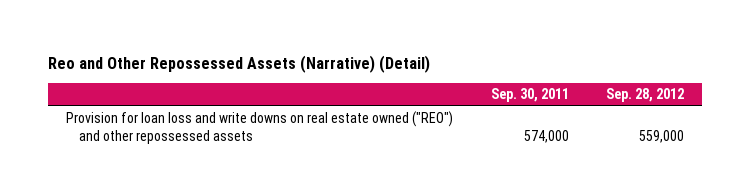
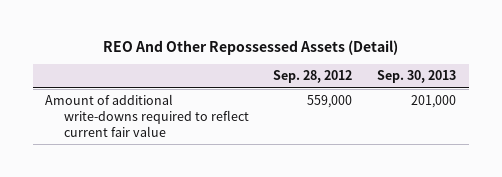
[47,55,430,74] Reo and Other Repossessed Assets (Narrative) (Detail) -> [102,40,398,56] REO And Other Repossessed Assets (Detail)
[490,88,569,103] Sep. 30, 2011 -> none
none -> [377,70,457,84] Sep. 30, 2013
[66,111,454,144] Provision for loan loss and write downs on real estate owned ("REO") and other repossessed assets -> [45,94,249,137] Amount of additional write-downs required to reflect current fair value

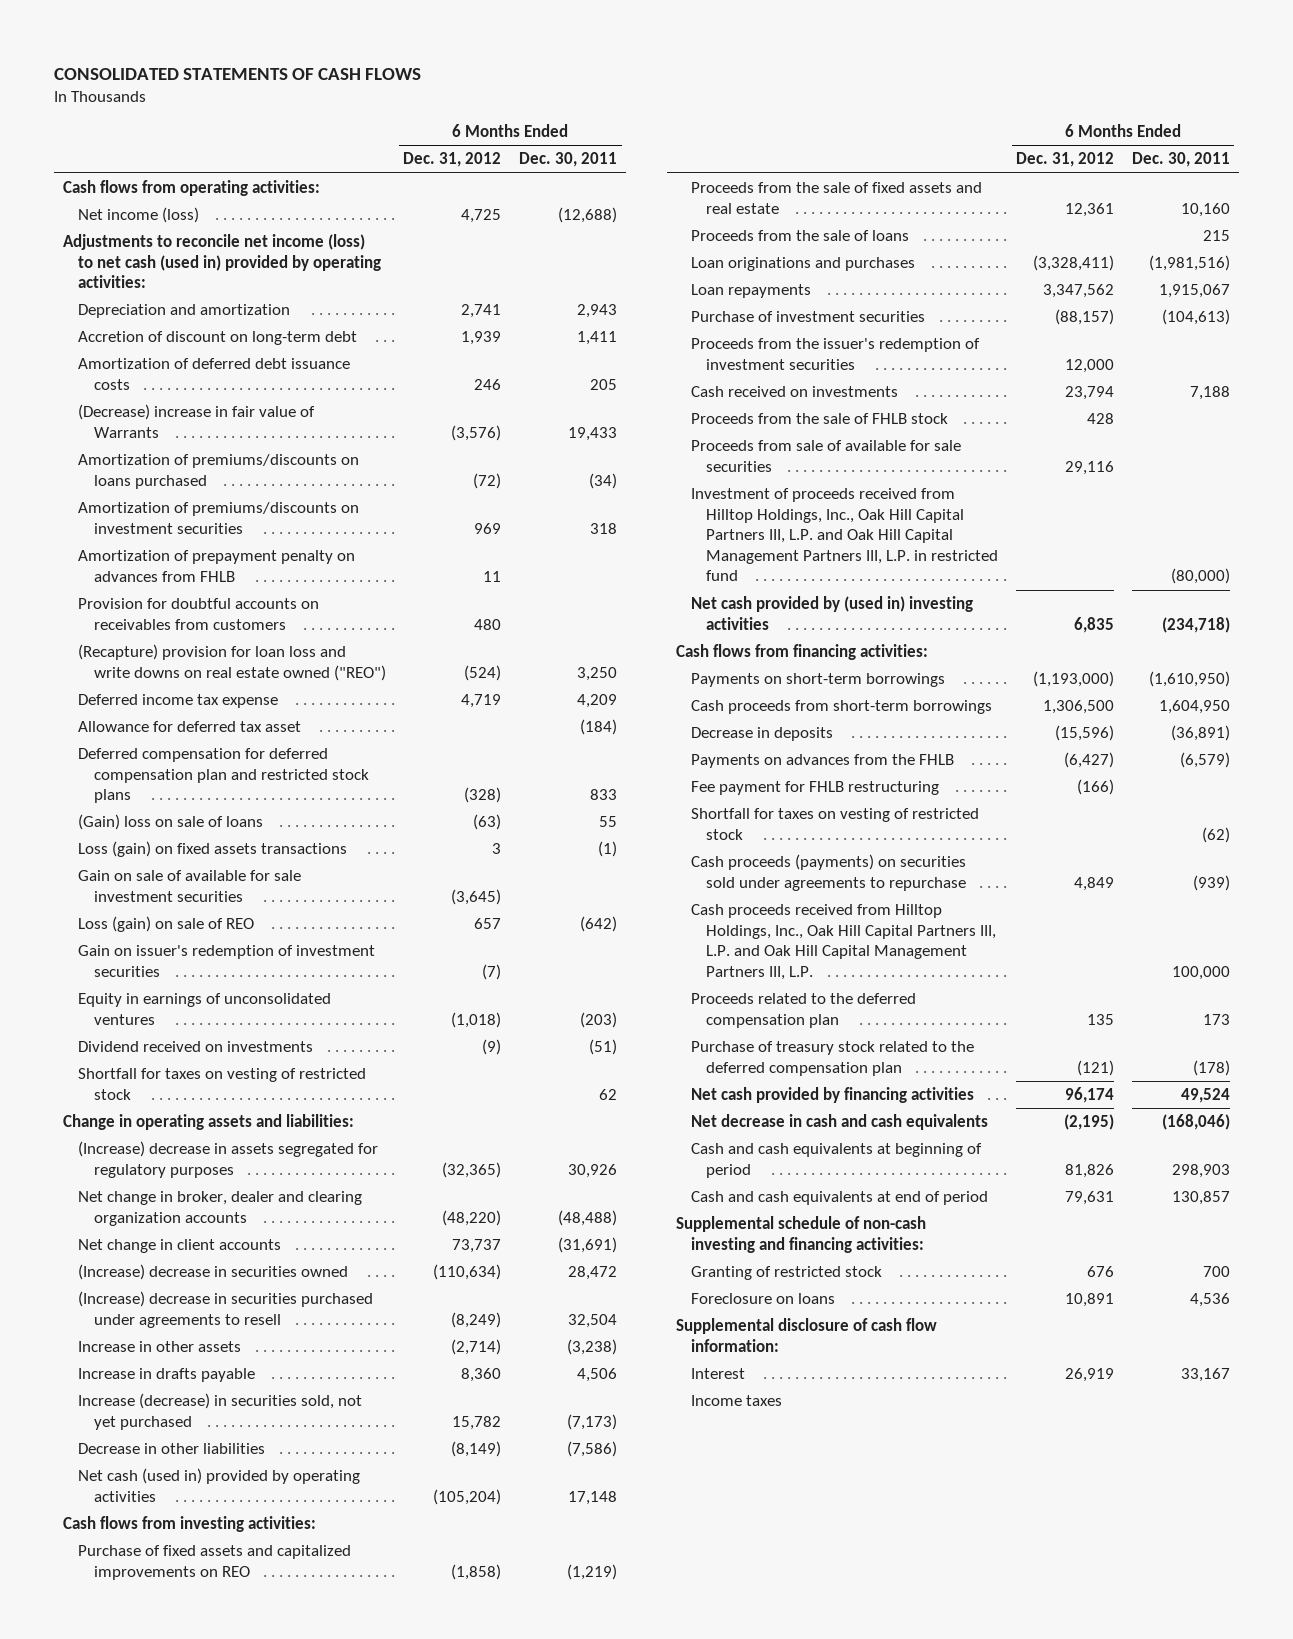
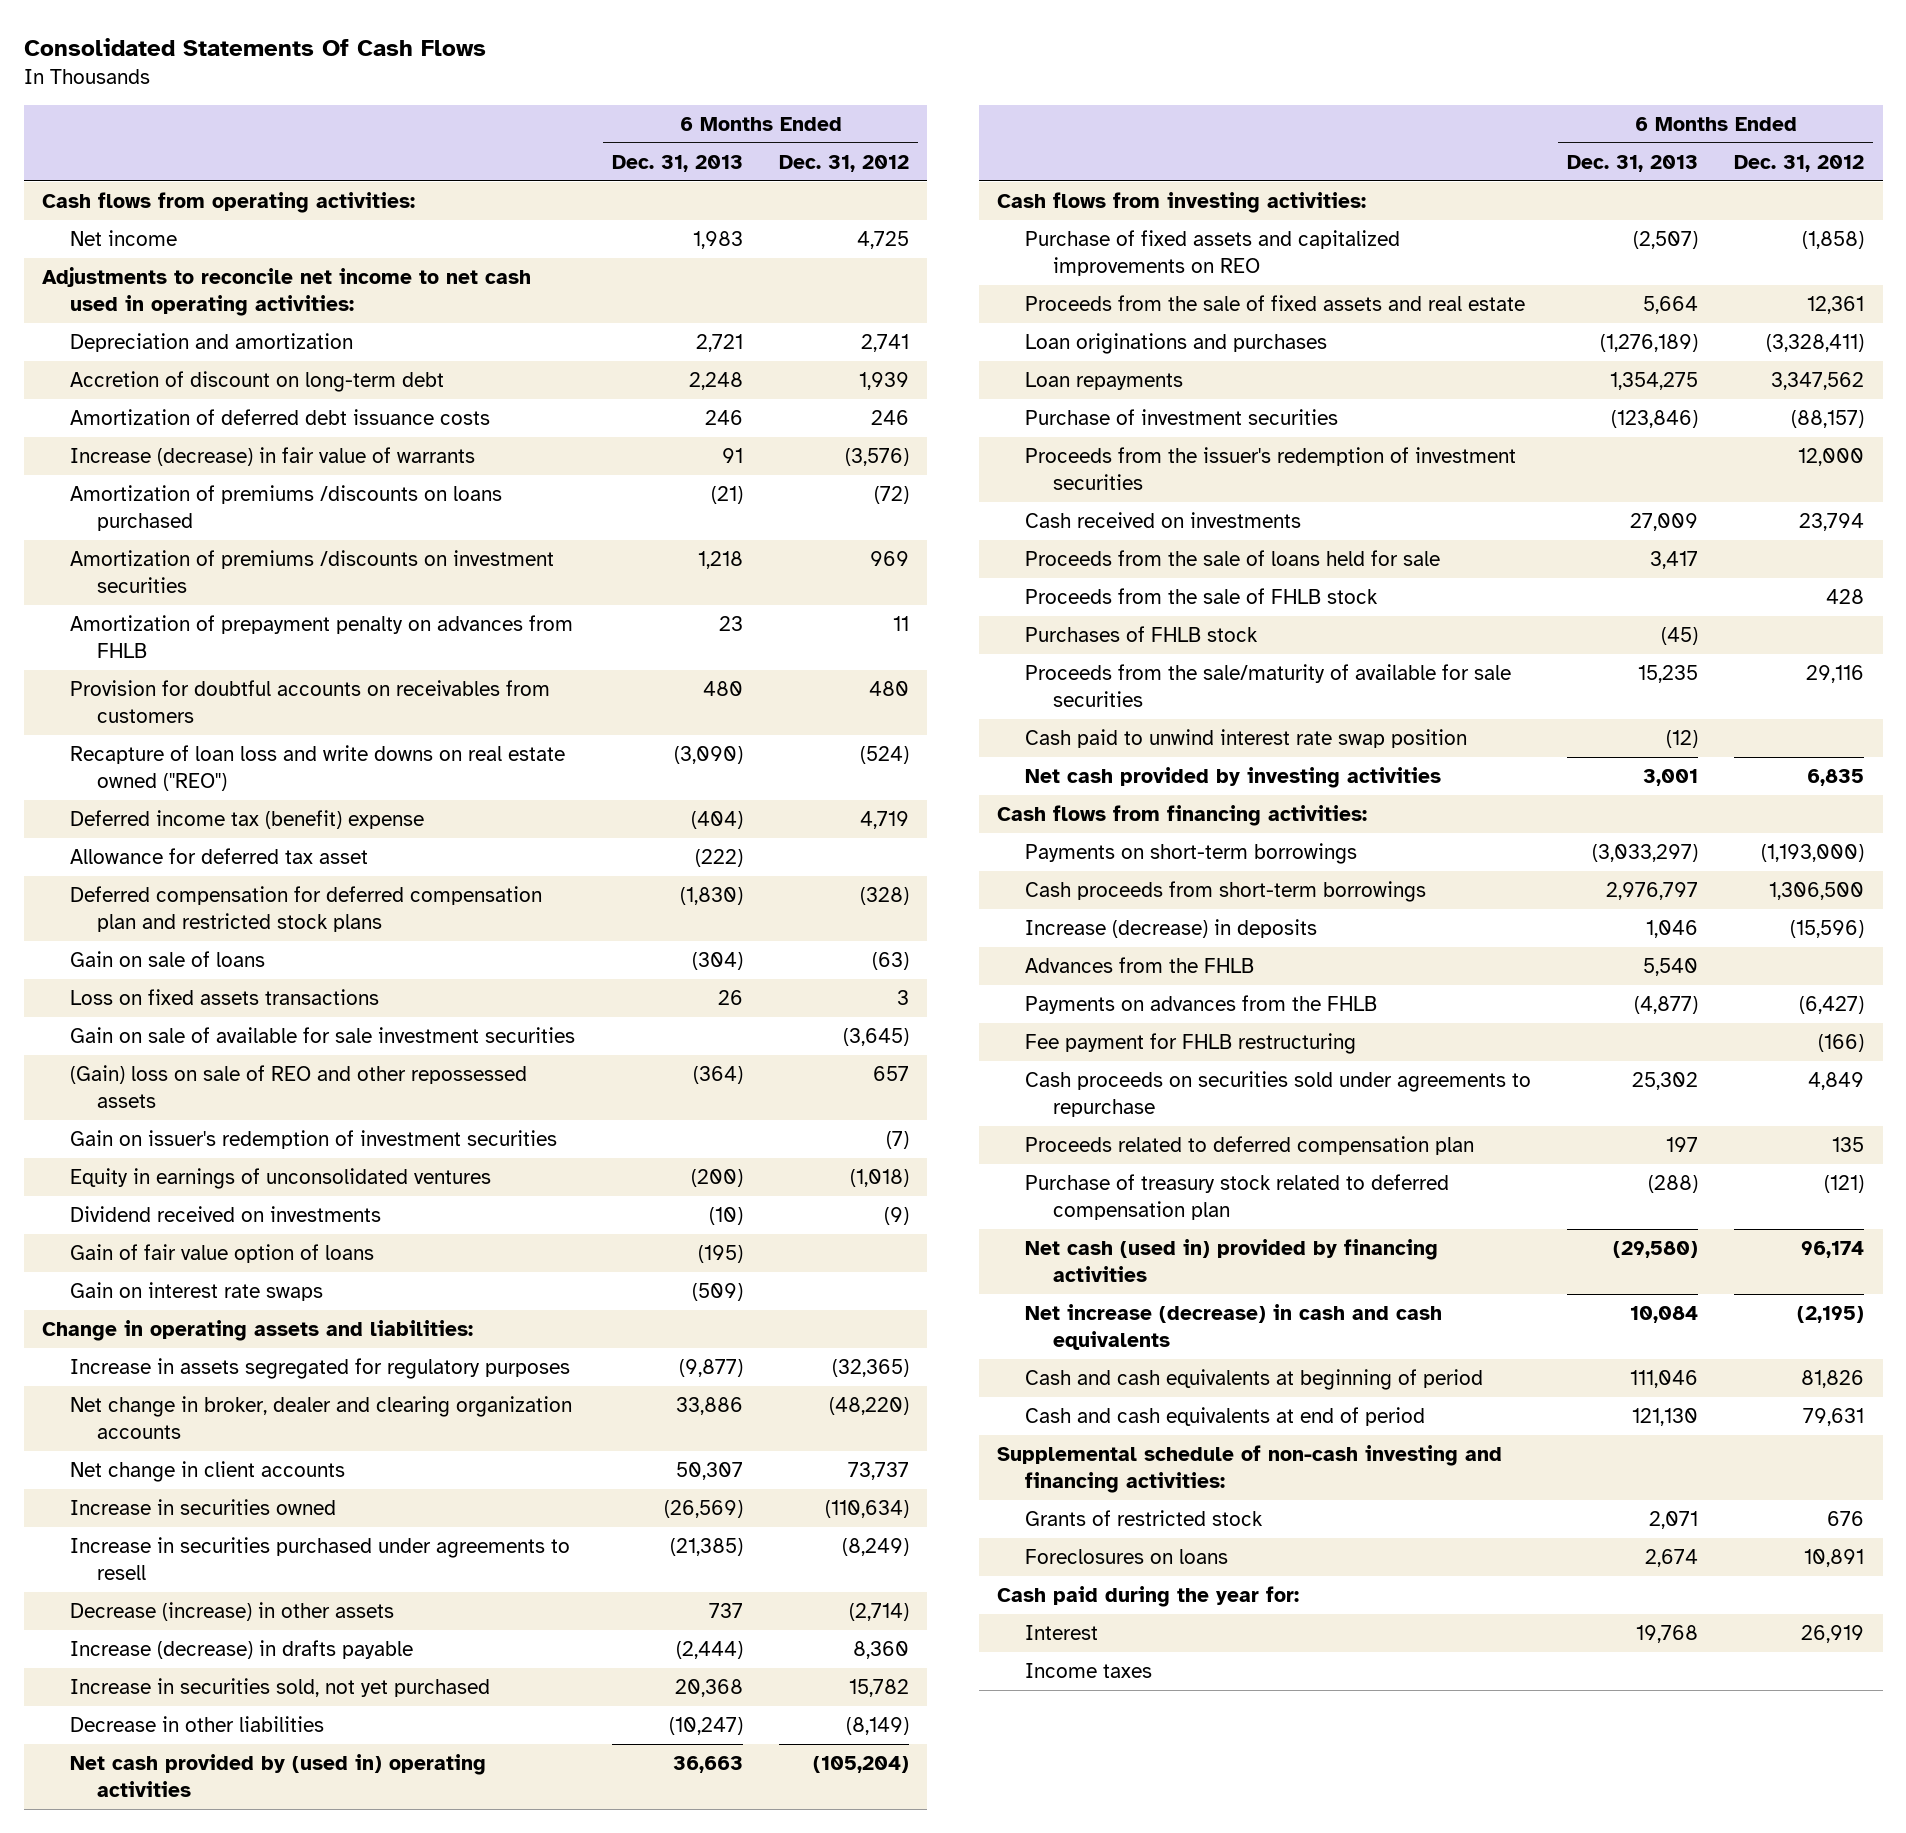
[54,67,422,80] CONSOLIDATED STATEMENTS OF CASH FLOWS -> [23,38,486,57] Consolidated Statements Of Cash Flows
[519,152,618,168] Dec. 30, 2011 -> none
none -> [611,154,743,172] Dec. 31, 2013
[78,206,200,223] Net income (loss) -> [69,230,177,247] Net income
[63,233,382,289] Adjustments to reconcile net income (loss) to net cash (used in) provided by operating activities: -> [41,267,531,316] Adjustments to reconcile net income to net cash used in operating activities:
[78,403,316,438] (Decrease) increase in fair value of Warrants -> [69,447,475,467] Increase (decrease) in fair value of warrants
[78,453,360,489] Amortization of premiums/discounts on loans purchased -> [69,485,502,531] Amortization of premiums /discounts on loans purchased
[78,501,360,534] Amortization of premiums/discounts on investment securities -> [69,550,554,593] Amortization of premiums /discounts on investment securities
[78,643,386,681] (Recapture) provision for loan loss and write downs on real estate owned ("REO") -> [69,745,565,791] Recapture of loan loss and write downs on real estate owned ("REO")
[78,693,279,708] Deferred income tax expense -> [69,810,424,830] Deferred income tax (benefit) expense
[78,813,264,830] (Gain) loss on sale of loans -> [69,951,265,968] Gain on sale of loans
[78,840,348,857] Loss (gain) on fixed assets transactions -> [69,989,379,1006] Loss on fixed assets transactions
[78,915,255,932] Loss (gain) on sale of REO -> [69,1065,527,1108] (Gain) loss on sale of REO and other repossessed assets
[78,1067,367,1100] Shortfall for taxes on vesting of restricted stock -> none
none -> [69,1244,374,1264] Gain of fair value option of loans
none -> [69,1282,323,1302] Gain on interest rate swaps
[78,1140,379,1178] (Increase) decrease in assets segregated for regulatory purposes -> [69,1358,570,1380] Increase in assets segregated for regulatory purposes
[78,1263,349,1280] (Increase) decrease in securities owned -> [69,1499,336,1516] Increase in securities owned
[78,1290,374,1328] (Increase) decrease in securities purchased under agreements to resell -> [69,1537,570,1580] Increase in securities purchased under agreements to resell
[78,1340,242,1352] Increase in other assets -> [69,1602,394,1622] Decrease (increase) in other assets
[78,1367,256,1382] Increase in drafts payable -> [69,1640,413,1660] Increase (decrease) in drafts payable
[78,1392,363,1430] Increase (decrease) in securities sold, not yet purchased -> [69,1678,490,1698] Increase in securities sold, not yet purchased
[78,1467,361,1502] Net cash (used in) provided by operating activities -> [69,1754,486,1797] Net cash provided by (used in) operating activities
[690,229,909,241] Proceeds from the sale of loans -> none
none -> [1024,550,1440,567] Proceeds from the sale of loans held for sale
[690,487,999,582] Investment of proceeds received from Hilltop Holdings, Inc., Oak Hill Capital Partners III, L.P. and Oak Hill Capital Management Partners III, L.P. in restricted fund -> none
none -> [1024,626,1258,643] Purchases of FHLB stock
[690,439,961,472] Proceeds from sale of available for sale securities -> [1024,664,1511,707] Proceeds from the sale/maturity of available for sale securities
none -> [1024,729,1467,749] Cash paid to unwind interest rate swap position
[690,595,973,630] Net cash provided by (used in) investing activities -> [1024,767,1441,789] Net cash provided by investing activities
[690,726,833,741] Decrease in deposits -> [1024,919,1317,939] Increase (decrease) in deposits
none -> [1024,957,1254,974] Advances from the FHLB
[690,807,979,840] Shortfall for taxes on vesting of restricted stock -> none
[690,903,997,980] Cash proceeds received from Hilltop Holdings, Inc., Oak Hill Capital Partners III, L.P. and Oak Hill Capital Management Partners III, L.P. -> none
[690,853,967,891] Cash proceeds (payments) on securities sold under agreements to repurchase -> [1024,1071,1531,1117] Cash proceeds on securities sold under agreements to repurchase
[690,992,916,1028] Proceeds related to the deferred compensation plan -> [1024,1136,1474,1156] Proceeds related to deferred compensation plan
[690,1040,974,1076] Purchase of treasury stock related to the deferred compensation plan -> [1024,1174,1449,1220] Purchase of treasury stock related to deferred compensation plan
[690,1086,974,1103] Net cash provided by financing activities -> [1024,1239,1438,1282] Net cash (used in) provided by financing activities
[690,1113,988,1130] Net decrease in cash and cash equivalents -> [1024,1304,1442,1350] Net increase (decrease) in cash and cash equivalents
[675,1317,937,1352] Supplemental disclosure of cash flow information: -> none
[690,1265,882,1280] Granting of restricted stock -> [1024,1510,1263,1527] Grants of restricted stock
[690,1292,835,1304] Foreclosure on loans -> [1024,1549,1228,1565] Foreclosures on loans
none -> [997,1586,1300,1608] Cash paid during the year for:

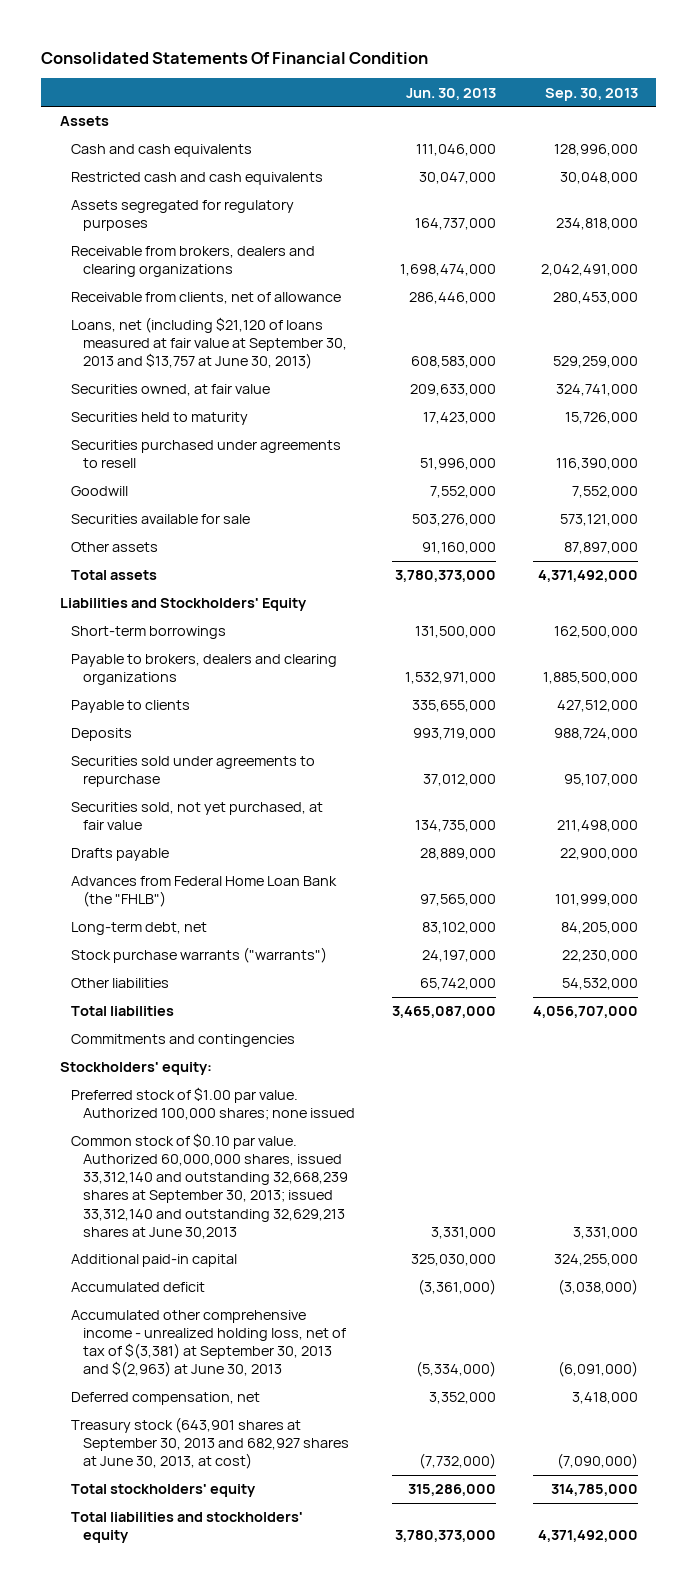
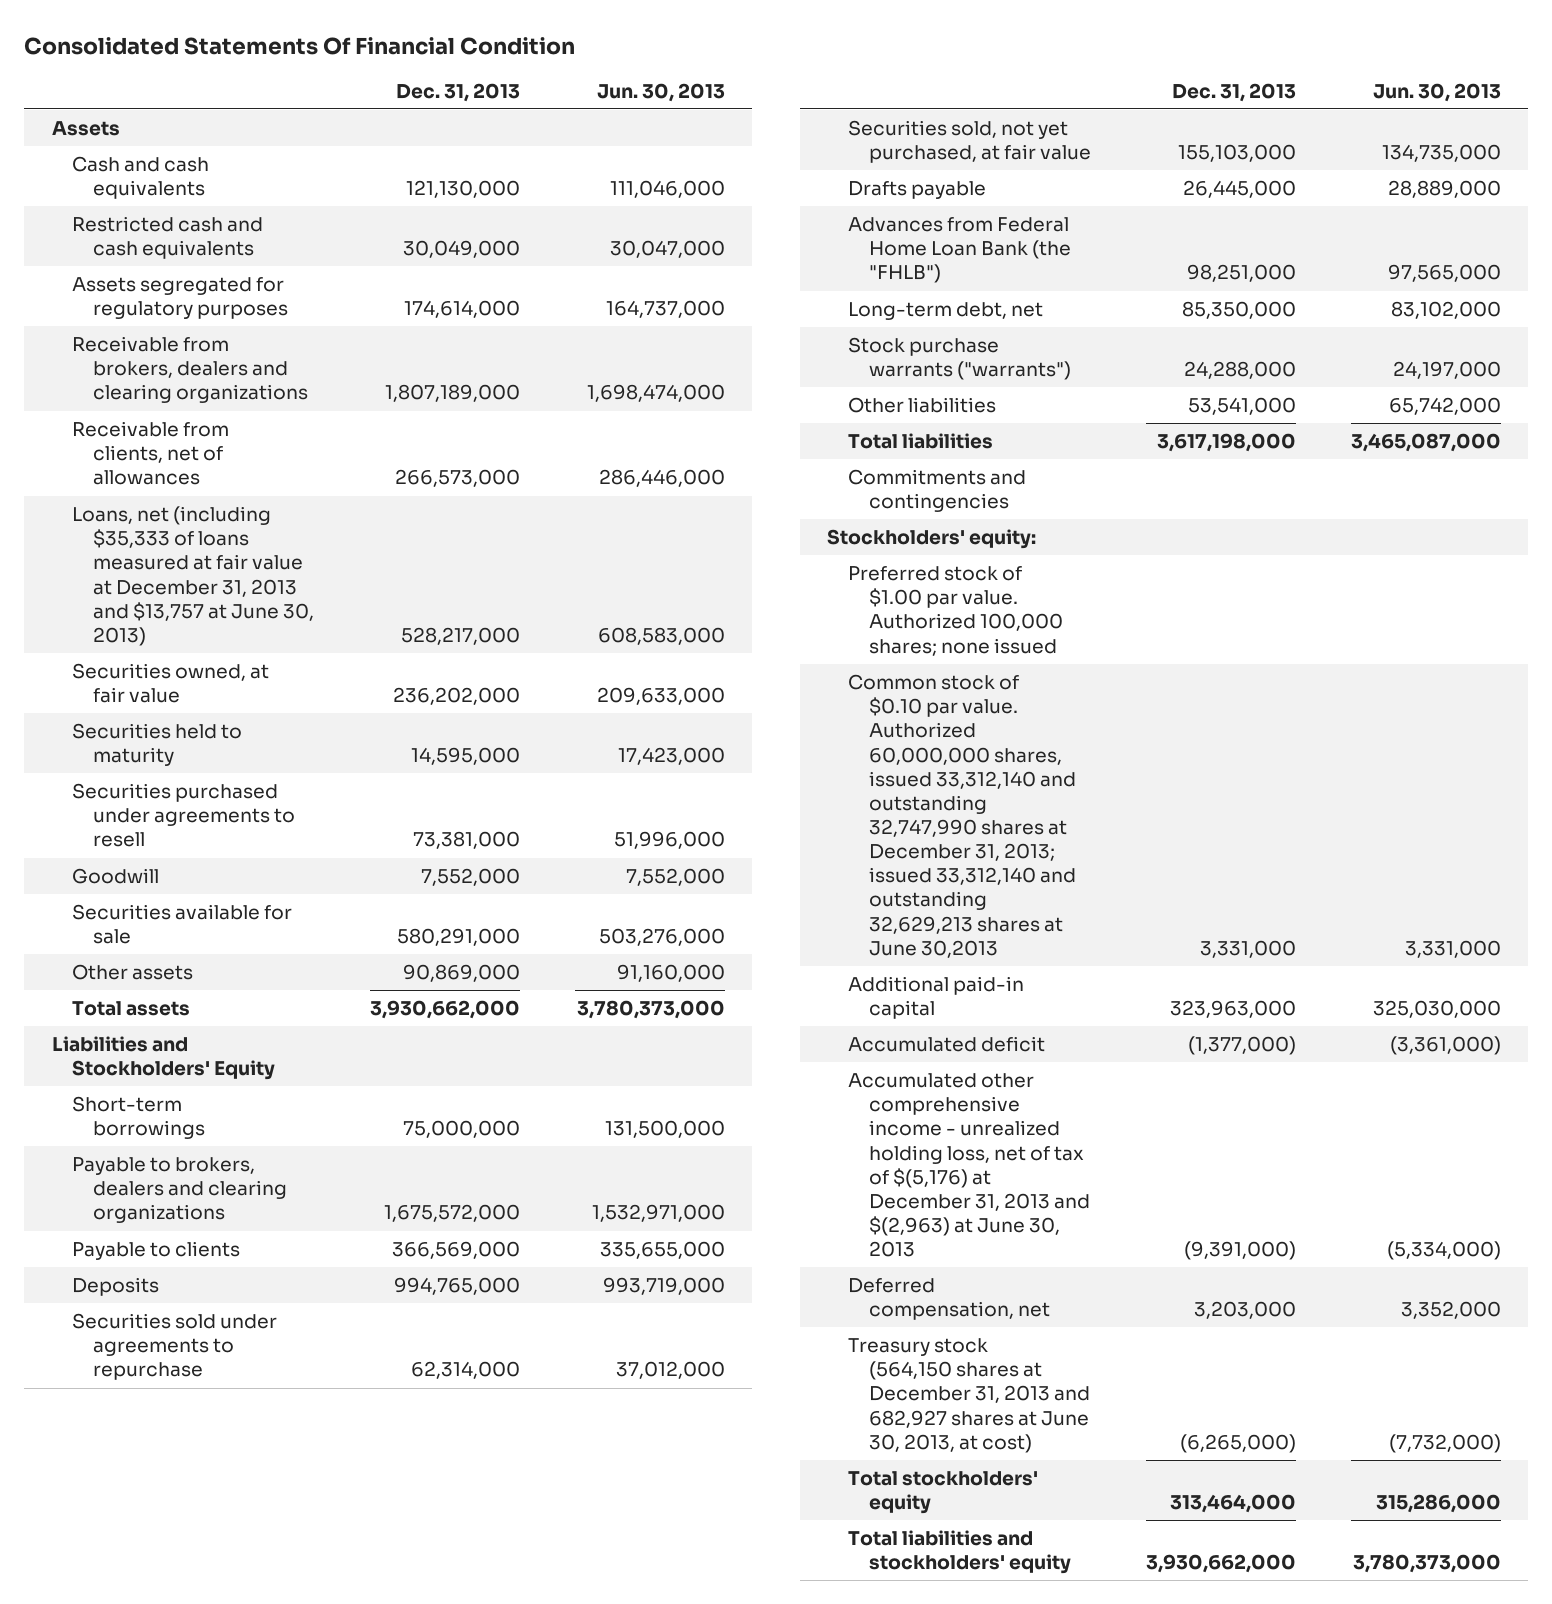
[544,87,638,101] Sep. 30, 2013 -> none
none -> [395,82,520,102] Dec. 31, 2013
[71,292,342,305] Receivable from clients, net of allowance -> [72,421,230,486] Receivable from clients, net of allowances
[71,317,347,370] Loans, net (including $21,120 of loans measured at fair value at September 30, 2013 and $13,757 at June 30, 2013) -> [72,506,314,646] Loans, net (including $35,333 of loans measured at fair value at December 31, 2013 and $13,757 at June 30, 2013)
[71,1133,348,1239] Common stock of $0.10 par value. Authorized 60,000,000 shares, issued 33,312,140 and outstanding 32,668,239 shares at September 30, 2013; issued 33,312,140 and outstanding 32,629,213 shares at June 30,2013 -> [848,674,1076,958] Common stock of $0.10 par value. Authorized 60,000,000 shares, issued 33,312,140 and outstanding 32,747,990 shares at December 31, 2013; issued 33,312,140 and outstanding 32,629,213 shares at June 30,2013
[71,1310,346,1378] Accumulated other comprehensive income - unrealized holding loss, net of tax of $(3,381) at September 30, 2013 and $(2,963) at June 30, 2013 -> [848,1073,1090,1258] Accumulated other comprehensive income - unrealized holding loss, net of tax of $(5,176) at December 31, 2013 and $(2,963) at June 30, 2013
[71,1417,349,1470] Treasury stock (643,901 shares at September 30, 2013 and 682,927 shares at June 30, 2013, at cost) -> [848,1338,1090,1453] Treasury stock (564,150 shares at December 31, 2013 and 682,927 shares at June 30, 2013, at cost)

